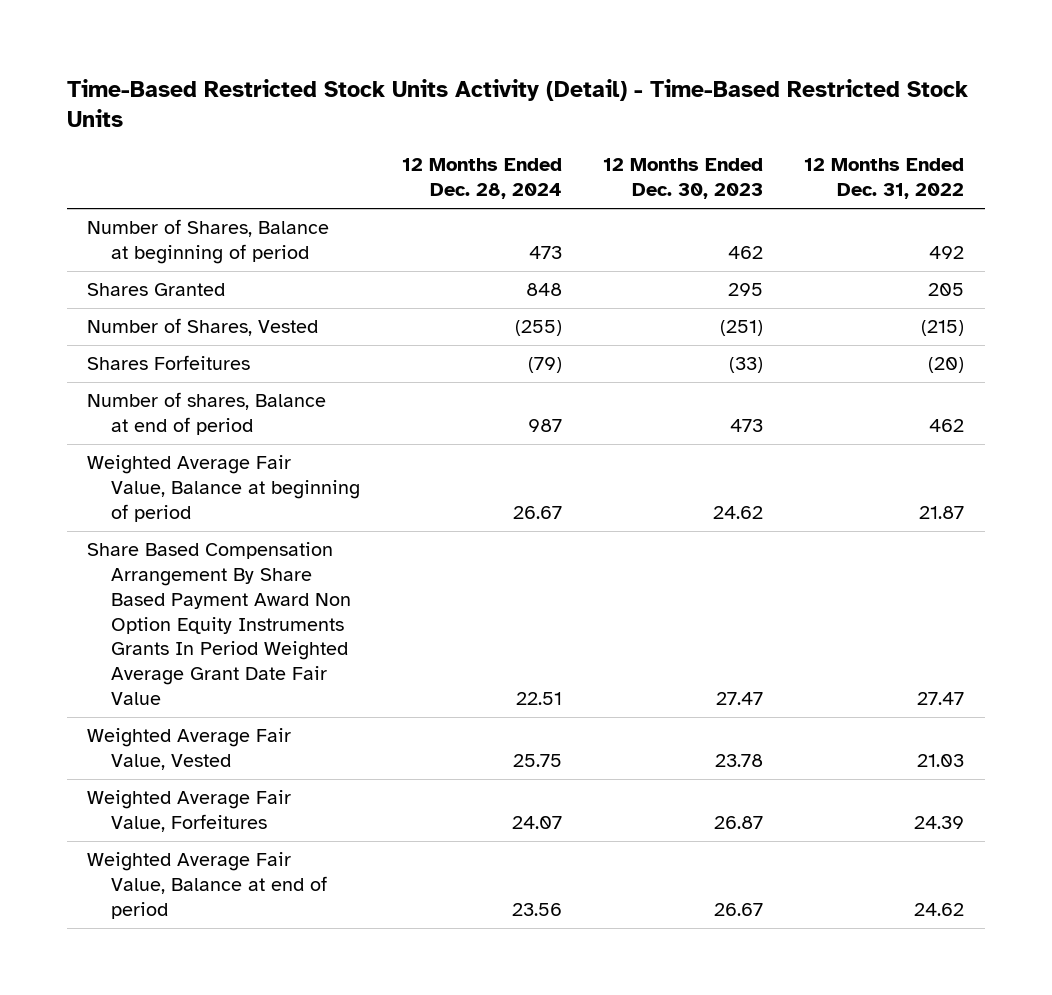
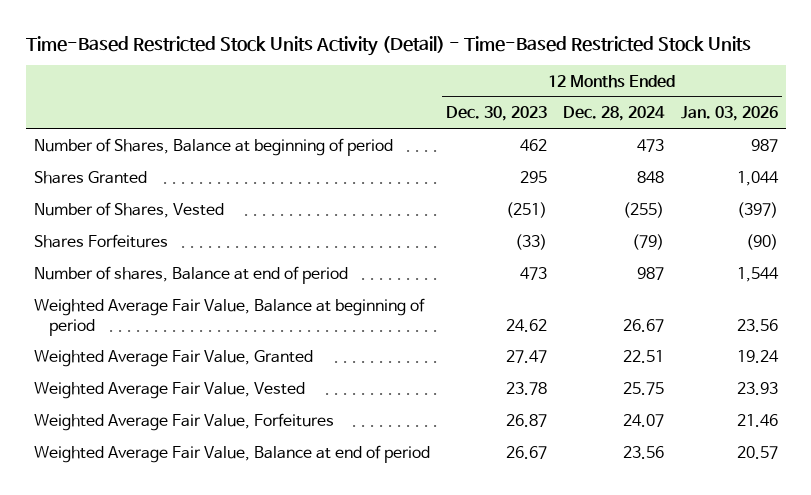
[804,158,965,200] 12 Months Ended Dec. 31, 2022 -> none
none -> [680,106,778,122] Jan. 03, 2026
[87,542,352,706] Share Based Compensation Arrangement By Share Based Payment Award Non Option Equity Instruments Grants In Period Weighted Average Grant Date Fair Value -> [33,350,313,368] Weighted Average Fair Value, Granted

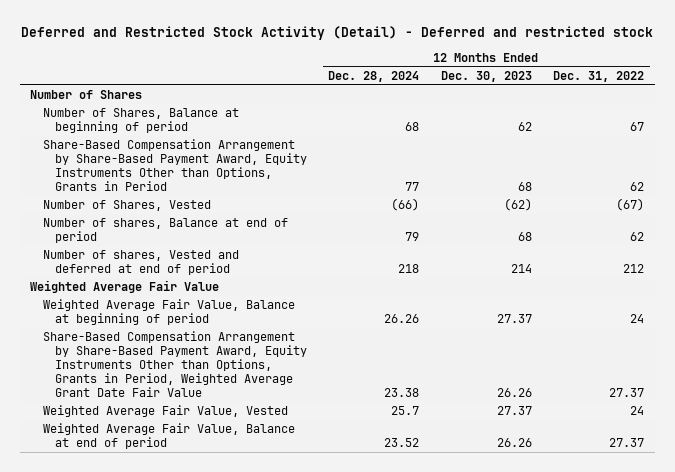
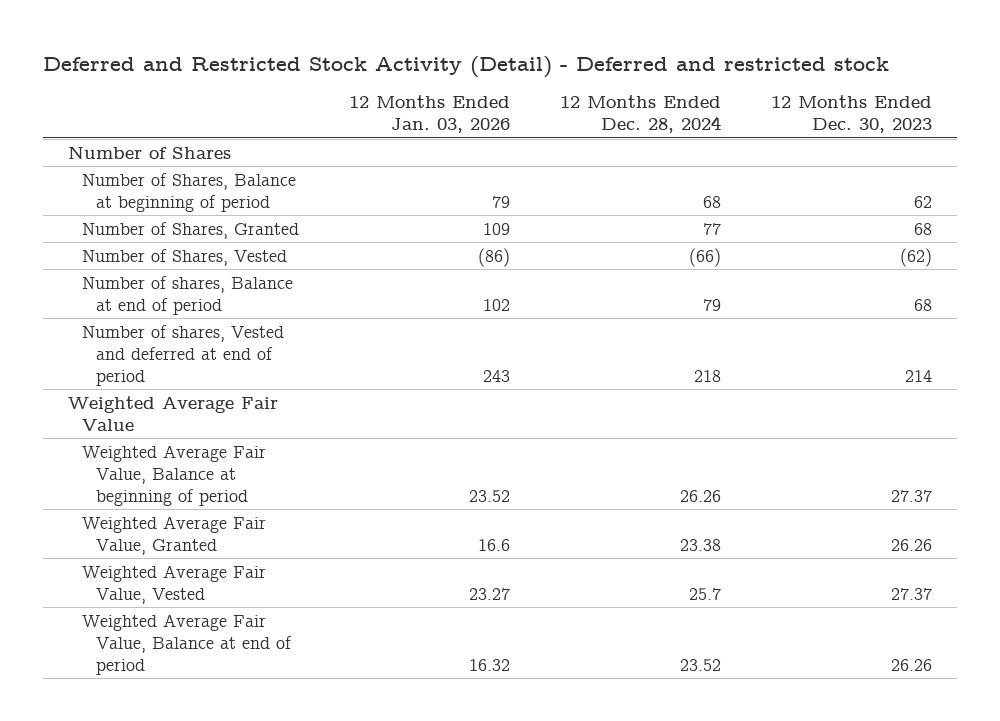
[553,71,645,83] Dec. 31, 2022 -> none
none -> [349,95,511,134] 12 Months Ended Jan. 03, 2026
[42,139,307,192] Share-Based Compensation Arrangement by Share-Based Payment Award, Equity Instruments Other than Options, Grants in Period -> [82,221,300,239] Number of Shares, Granted
[42,331,307,398] Share-Based Compensation Arrangement by Share-Based Payment Award, Equity Instruments Other than Options, Grants in Period, Weighted Average Grant Date Fair Value -> [82,515,267,555] Weighted Average Fair Value, Granted

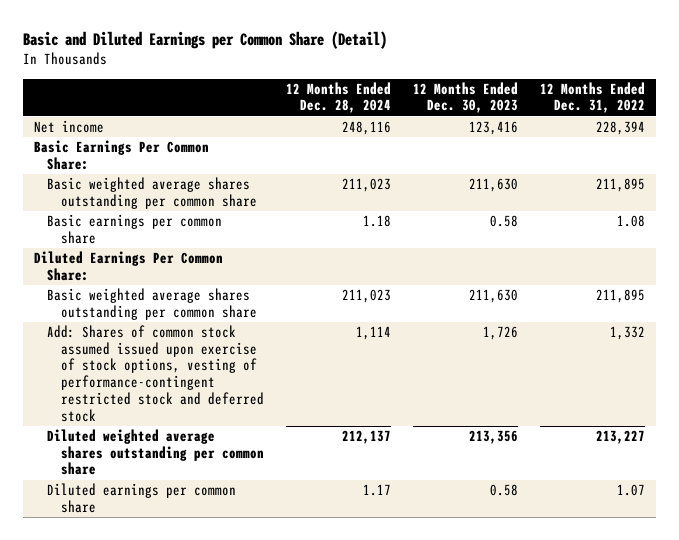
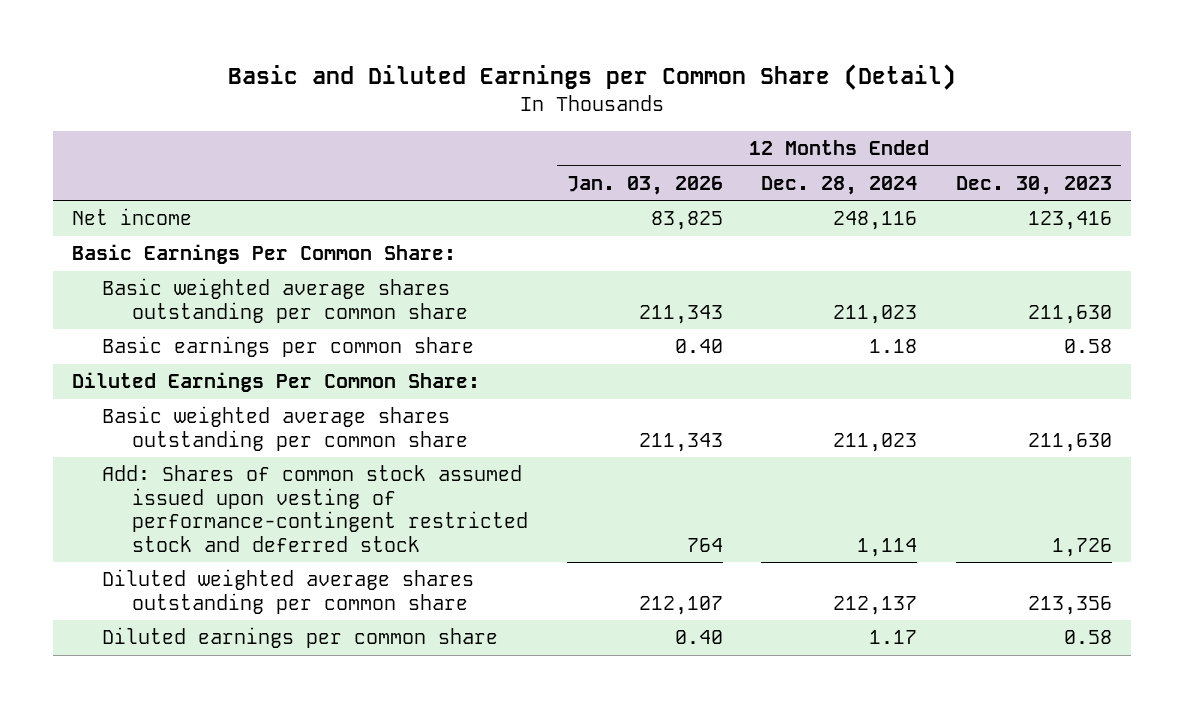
[539,81,645,114] 12 Months Ended Dec. 31, 2022 -> none
none -> [566,176,723,196] Jan. 03, 2026
[47,325,264,422] Add: Shares of common stock assumed issued upon exercise of stock options, vesting of performance-contingent restricted stock and deferred stock -> [102,465,529,552] Add: Shares of common stock assumed issued upon vesting of performance-contingent restricted stock and deferred stock

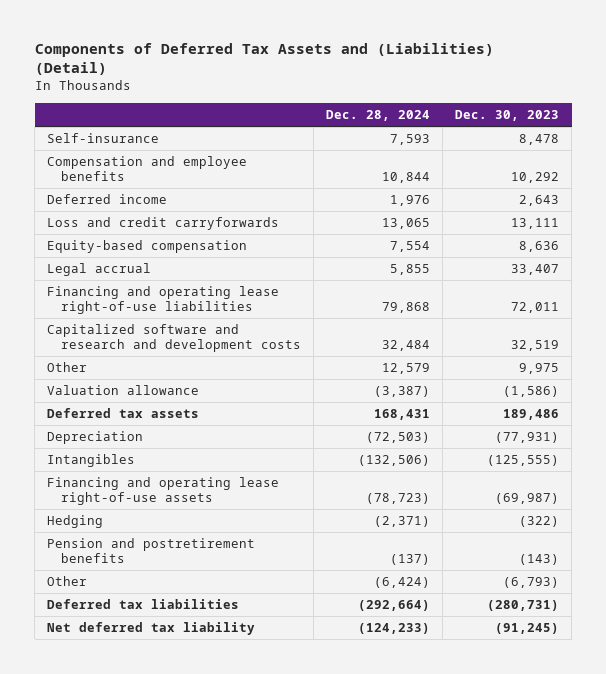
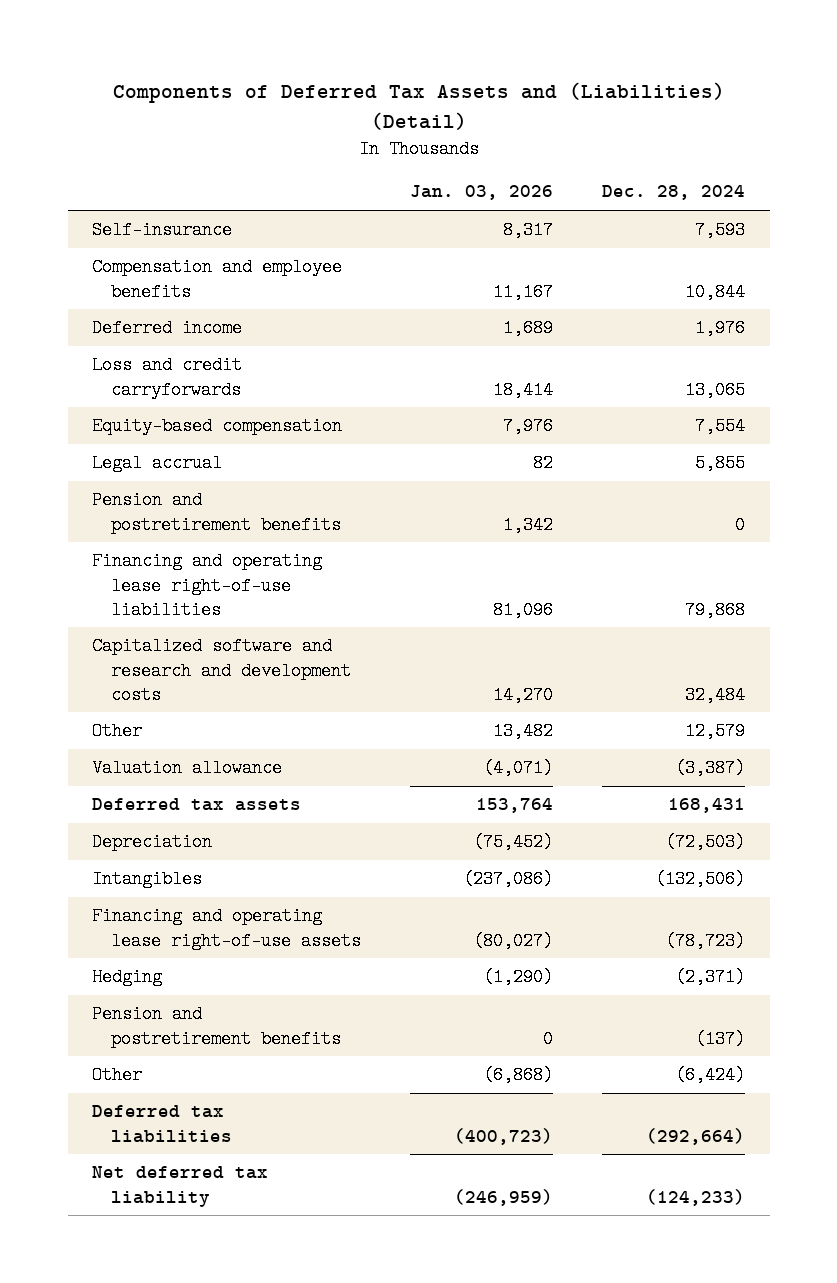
[455,110,560,122] Dec. 30, 2023 -> none
none -> [409,185,553,201] Jan. 03, 2026
none -> [92,491,341,534] Pension and postretirement benefits

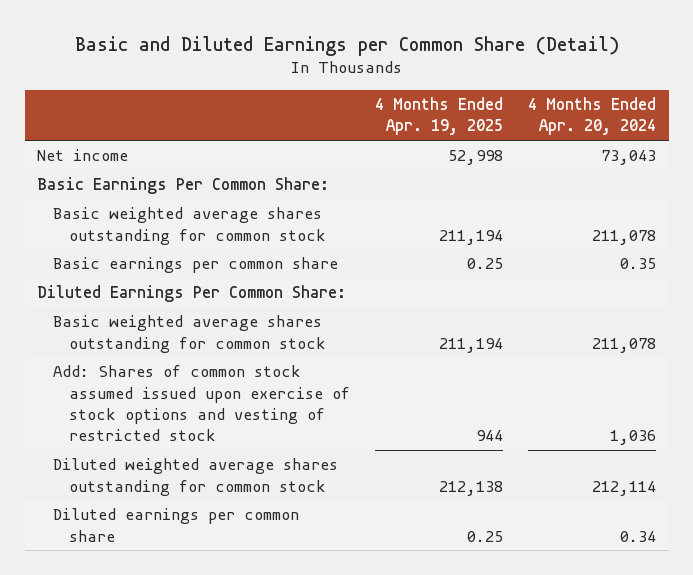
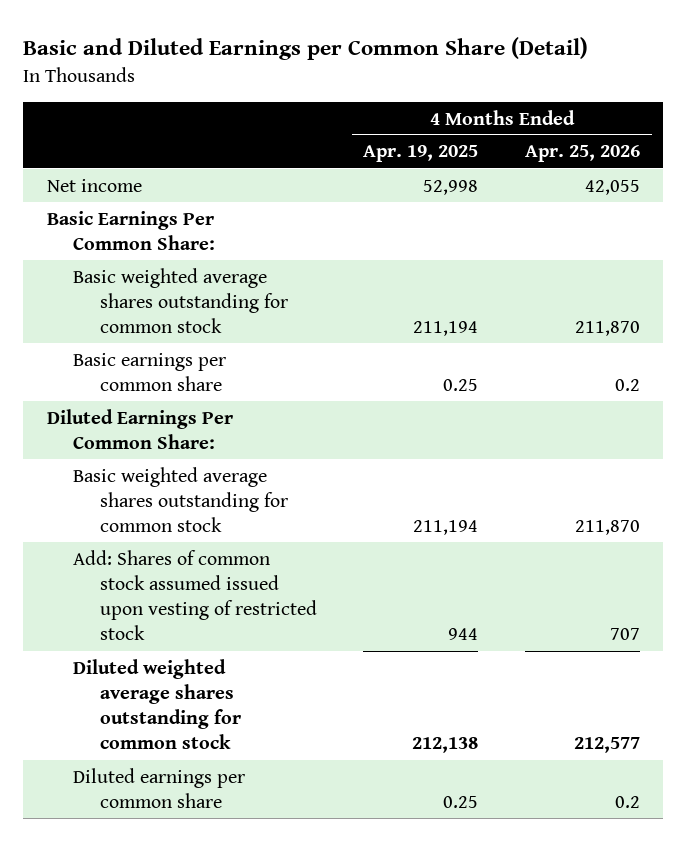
[528,97,657,136] 4 Months Ended Apr. 20, 2024 -> none
none -> [524,145,640,163] Apr. 25, 2026
[53,365,351,441] Add: Shares of common stock assumed issued upon exercise of stock options and vesting of restricted stock -> [73,549,317,641] Add: Shares of common stock assumed issued upon vesting of restricted stock

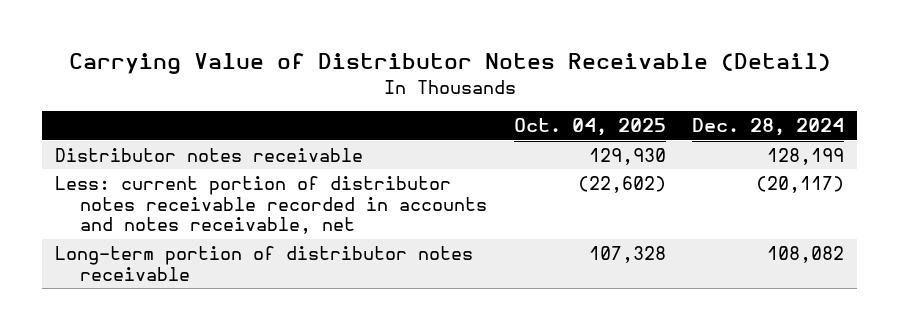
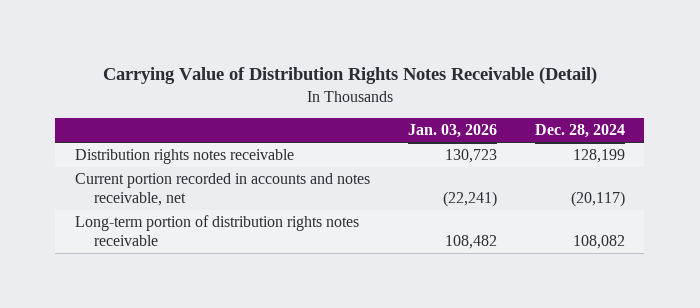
[68,53,831,75] Carrying Value of Distributor Notes Receivable (Detail) -> [102,67,597,85] Carrying Value of Distribution Rights Notes Receivable (Detail)
[513,118,666,137] Oct. 04, 2025 -> none
none -> [407,124,497,139] Jan. 03, 2026
[55,147,364,162] Distributor notes receivable -> [74,149,294,165] Distribution rights notes receivable
[55,175,488,235] Less: current portion of distributor notes receivable recorded in accounts and notes receivable, net -> [74,173,370,207] Current portion recorded in accounts and notes receivable, net
[55,245,474,281] Long-term portion of distributor notes receivable -> [74,215,359,247] Long-term portion of distribution rights notes receivable

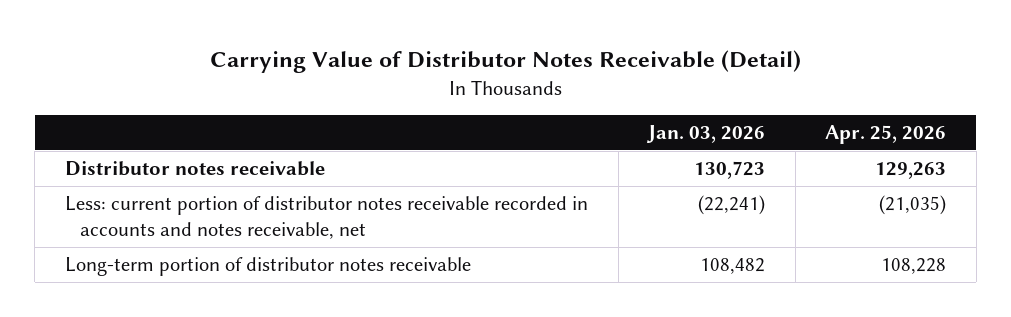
[102,67,597,85] Carrying Value of Distribution Rights Notes Receivable (Detail) -> [209,49,801,73] Carrying Value of Distributor Notes Receivable (Detail)
[535,124,626,139] Dec. 28, 2024 -> none
none -> [825,125,947,145] Apr. 25, 2026
[74,149,294,165] Distribution rights notes receivable -> [64,160,325,176] Distributor notes receivable
[74,173,370,207] Current portion recorded in accounts and notes receivable, net -> [64,195,588,239] Less: current portion of distributor notes receivable recorded in accounts and notes receivable, net
[74,215,359,247] Long-term portion of distribution rights notes receivable -> [64,256,471,276] Long-term portion of distributor notes receivable

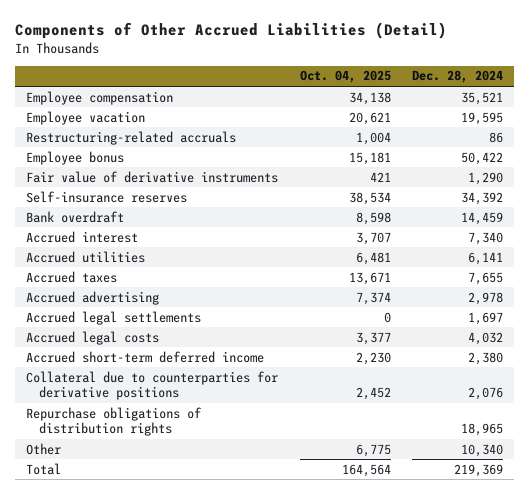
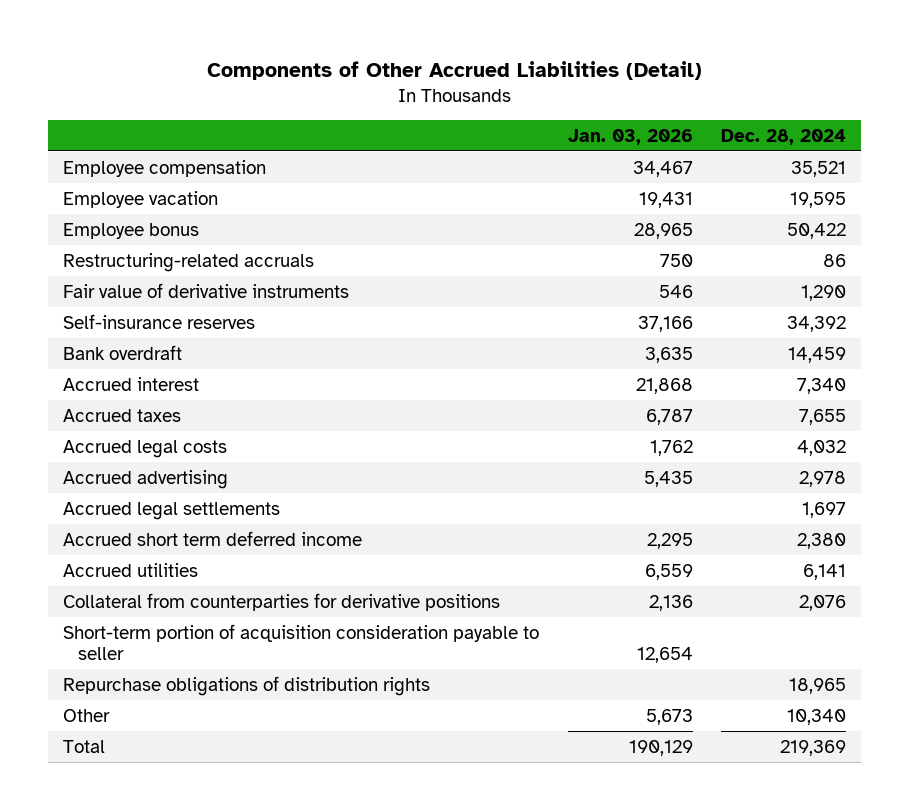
[299,70,391,84] Oct. 04, 2025 -> none
none -> [567,128,693,145] Jan. 03, 2026
[26,130,237,145] Restructuring-related accruals -> [62,252,314,272] Restructuring-related accruals
[26,330,160,345] Accrued legal costs -> [62,439,227,458] Accrued legal costs
[26,350,265,363] Accrued short-term deferred income -> [62,530,362,546] Accrued short term deferred income
[26,250,146,263] Accrued utilities -> [62,562,198,577] Accrued utilities
[26,370,279,401] Collateral due to counterparties for derivative positions -> [62,592,500,611] Collateral from counterparties for derivative positions
none -> [62,623,539,661] Short-term portion of acquisition consideration payable to seller

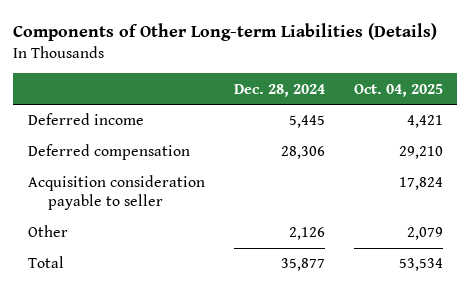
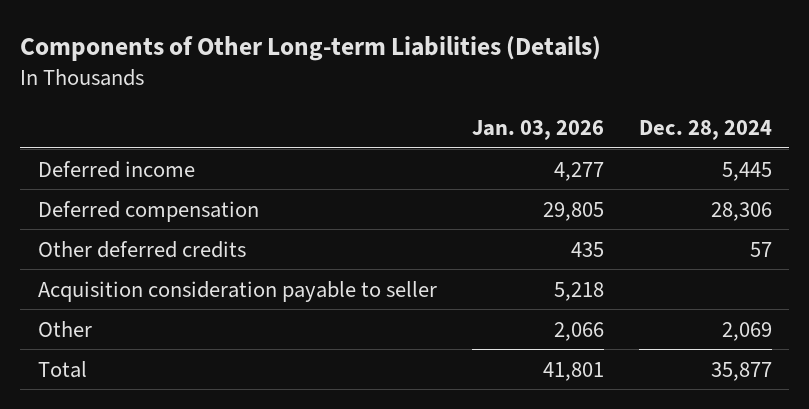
[353,83,443,97] Oct. 04, 2025 -> none
none -> [471,120,604,141] Jan. 03, 2026
none -> [37,240,246,258] Other deferred credits
[288,227,325,241] 2,126 -> [721,321,772,341] 2,069

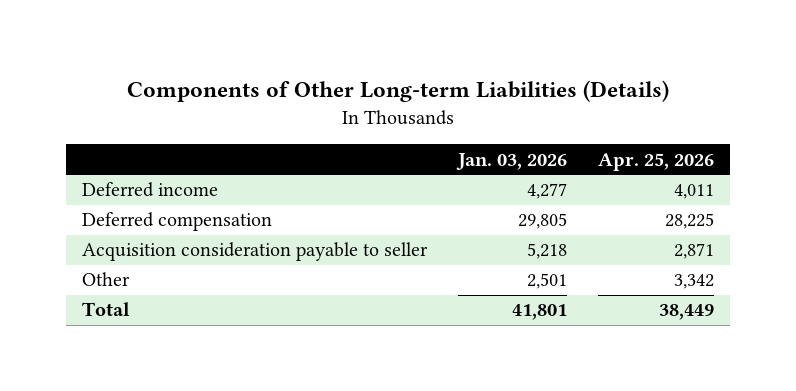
[638,120,772,141] Dec. 28, 2024 -> none
none -> [598,152,715,171] Apr. 25, 2026
[37,240,246,258] Other deferred credits -> none
[553,321,604,341] 2,066 -> [527,273,568,290] 2,501

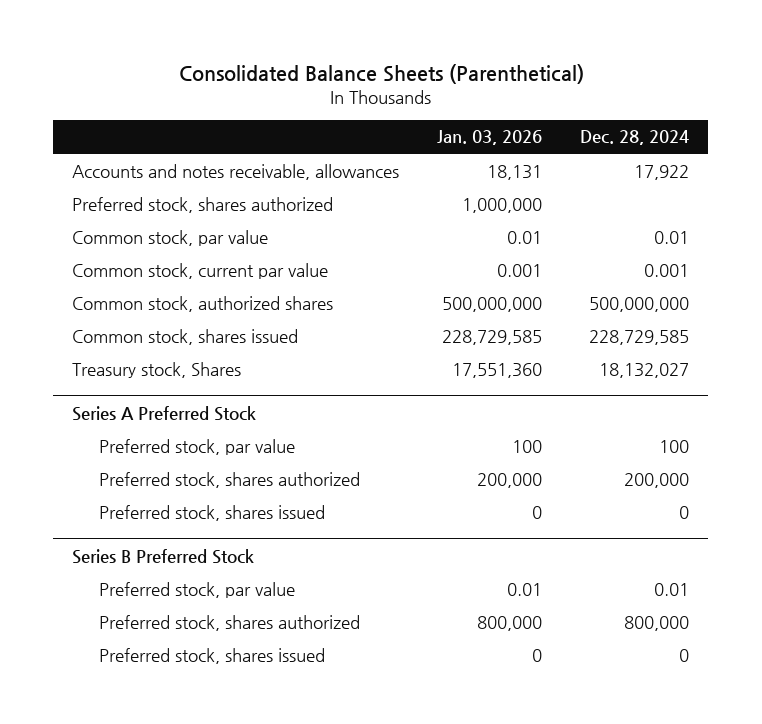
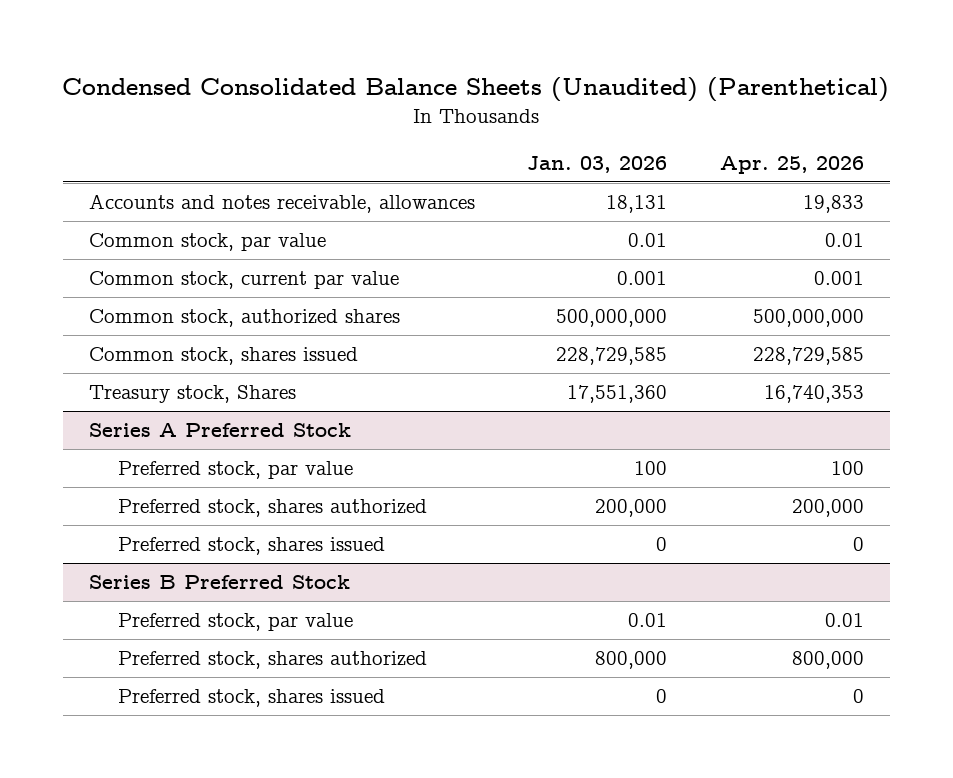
[178,63,584,84] Consolidated Balance Sheets (Parenthetical) -> [62,76,890,102] Condensed Consolidated Balance Sheets (Unaudited) (Parenthetical)
[580,130,690,146] Dec. 28, 2024 -> none
none -> [719,155,864,174] Apr. 25, 2026
[72,196,334,213] Preferred stock, shares authorized -> none

